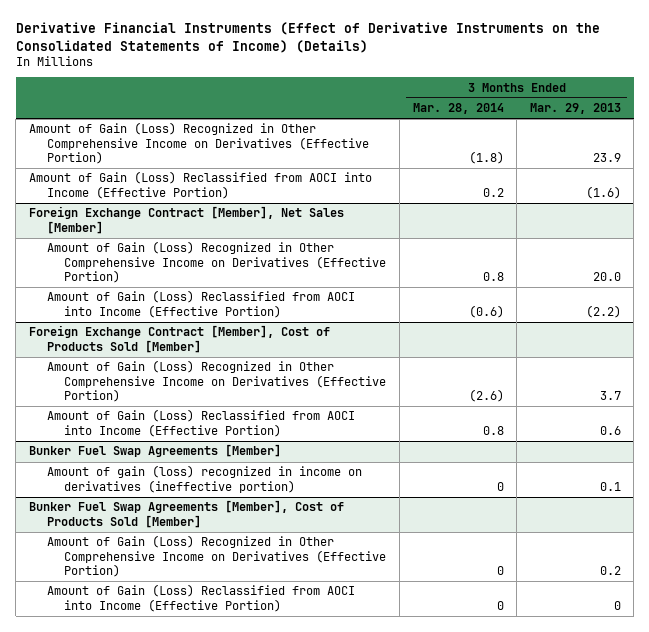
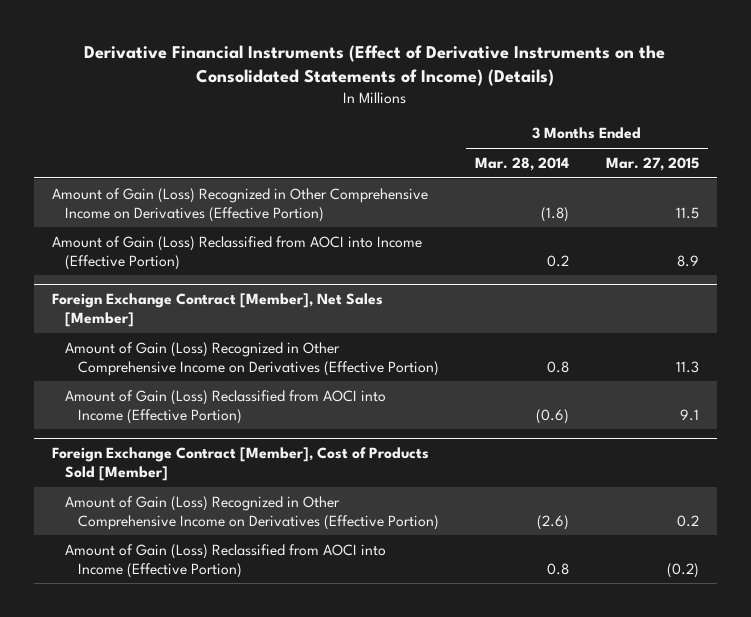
[529,103,621,115] Mar. 29, 2013 -> none
none -> [605,157,699,172] Mar. 27, 2015
[28,444,281,458] Bunker Fuel Swap Agreements [Member] -> none
[46,465,362,493] Amount of gain (loss) recognized in income on derivatives (ineffective portion) -> none
[28,500,344,528] Bunker Fuel Swap Agreements [Member], Cost of Products Sold [Member] -> none
[46,535,387,577] Amount of Gain (Loss) Recognized in Other Comprehensive Income on Derivatives (Effective Portion) -> none
[46,584,355,612] Amount of Gain (Loss) Reclassified from AOCI into Income (Effective Portion) -> none

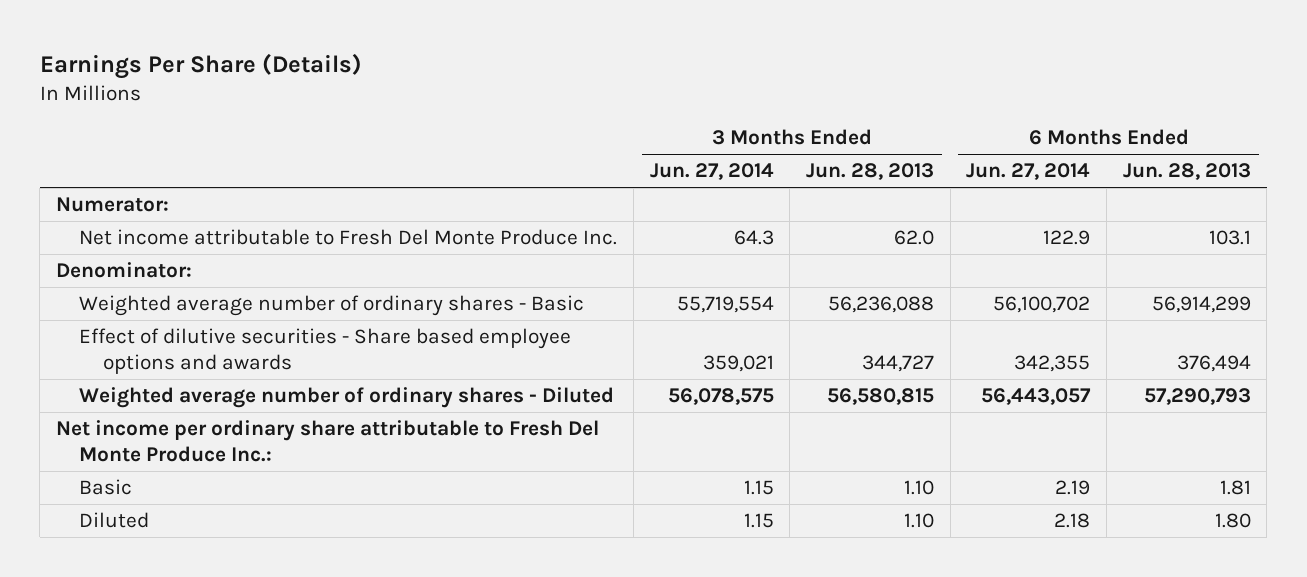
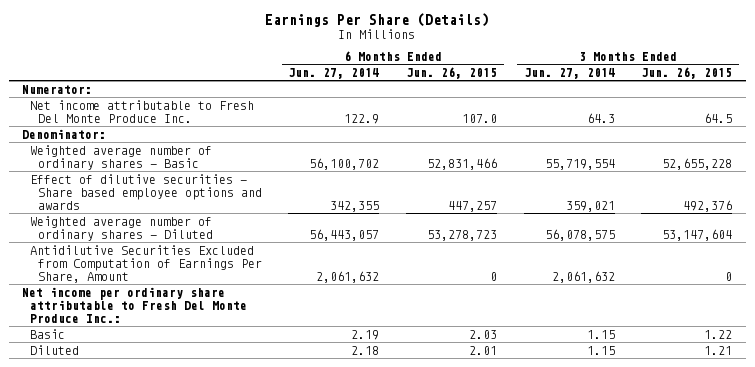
[805,163,934,181] Jun. 28, 2013 -> none
[1122,163,1251,181] Jun. 28, 2013 -> none
none -> [406,66,498,79] Jun. 26, 2015
none -> [641,66,733,79] Jun. 26, 2015
none -> [29,244,262,283] Antidilutive Securities Excluded from Computation of Earnings Per Share, Amount

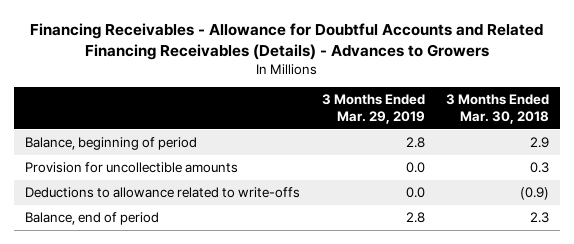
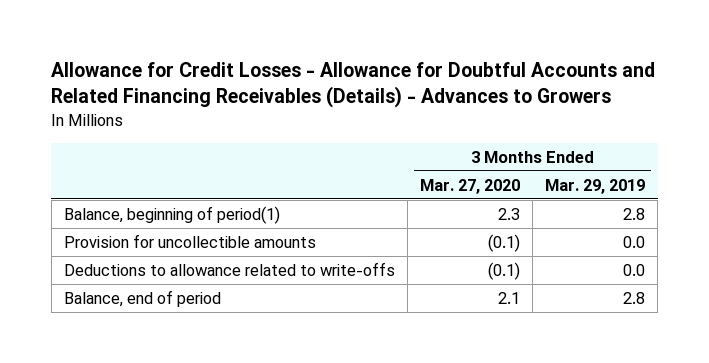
[30,22,544,60] Financing Receivables - Allowance for Doubtful Accounts and Related Financing Receivables (Details) - Advances to Growers -> [51,62,656,109] Allowance for Credit Losses - Allowance for Doubtful Accounts and Related Financing Receivables (Details) - Advances to Growers
[446,94,550,124] 3 Months Ended Mar. 30, 2018 -> none
none -> [419,178,520,194] Mar. 27, 2020
[24,137,197,151] Balance, beginning of period -> [63,205,280,224] Balance, beginning of period(1)

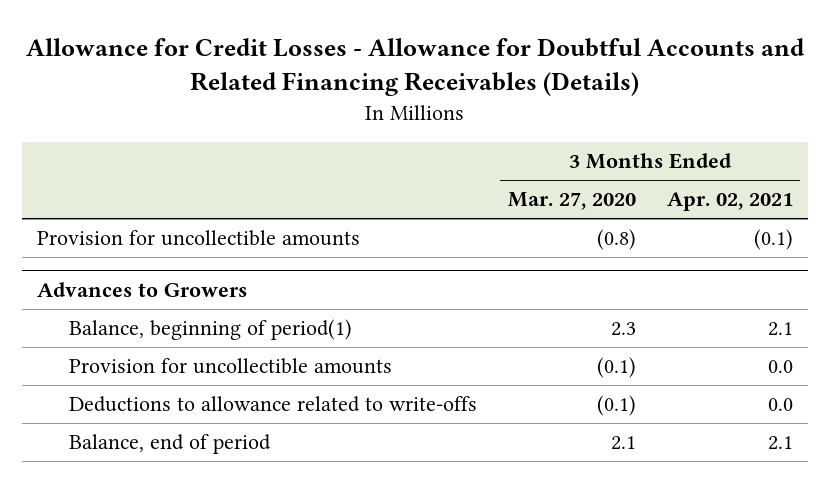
[51,62,656,109] Allowance for Credit Losses - Allowance for Doubtful Accounts and Related Financing Receivables (Details) - Advances to Growers -> [25,38,805,97] Allowance for Credit Losses - Allowance for Doubtful Accounts and Related Financing Receivables (Details)
[545,178,646,194] Mar. 29, 2019 -> none
none -> [666,192,793,212] Apr. 02, 2021
none -> [37,230,361,247] Provision for uncollectible amounts
none -> [37,282,248,298] Advances to Growers

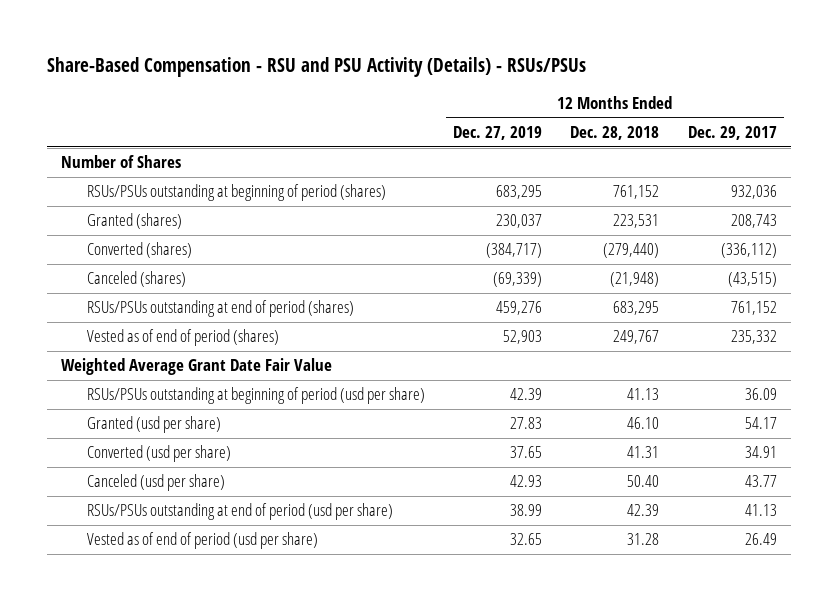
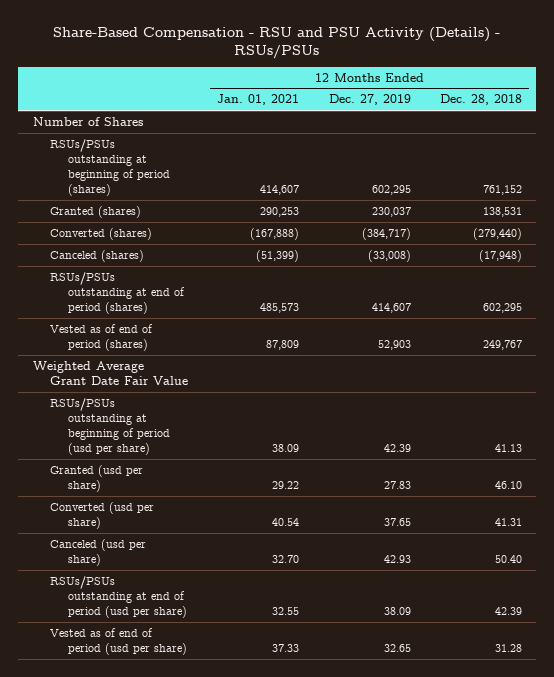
[687,125,777,140] Dec. 29, 2017 -> none
none -> [217,94,300,106] Jan. 01, 2021
[496,185,543,200] 683,295 -> [371,185,411,196] 602,295
[613,214,660,229] 223,531 -> [482,206,522,217] 138,531
[493,272,543,288] (69,339) -> [367,249,411,262] (33,008)
[610,272,660,288] (21,948) -> [478,249,522,262] (17,948)
[496,301,543,316] 459,276 -> [371,303,411,314] 414,607
[613,301,660,316] 683,295 -> [482,303,522,314] 602,295
[510,504,543,517] 38.99 -> [383,607,411,616] 38.09

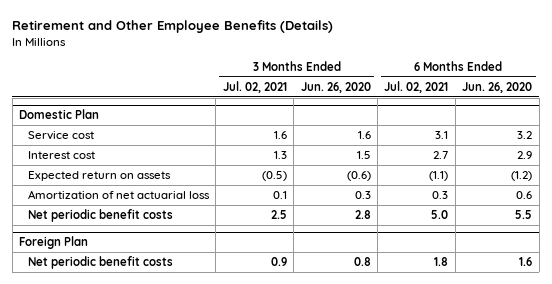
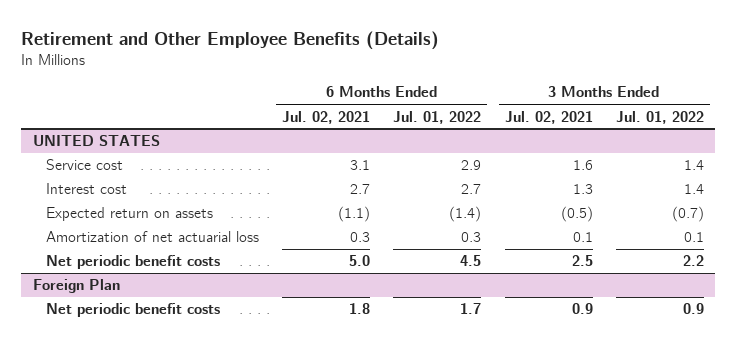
[300,81,371,93] Jun. 26, 2020 -> none
[462,81,533,93] Jun. 26, 2020 -> none
none -> [393,110,482,124] Jul. 01, 2022
none -> [615,110,704,124] Jul. 01, 2022
[19,109,100,120] Domestic Plan -> [32,135,160,147] UNITED STATES

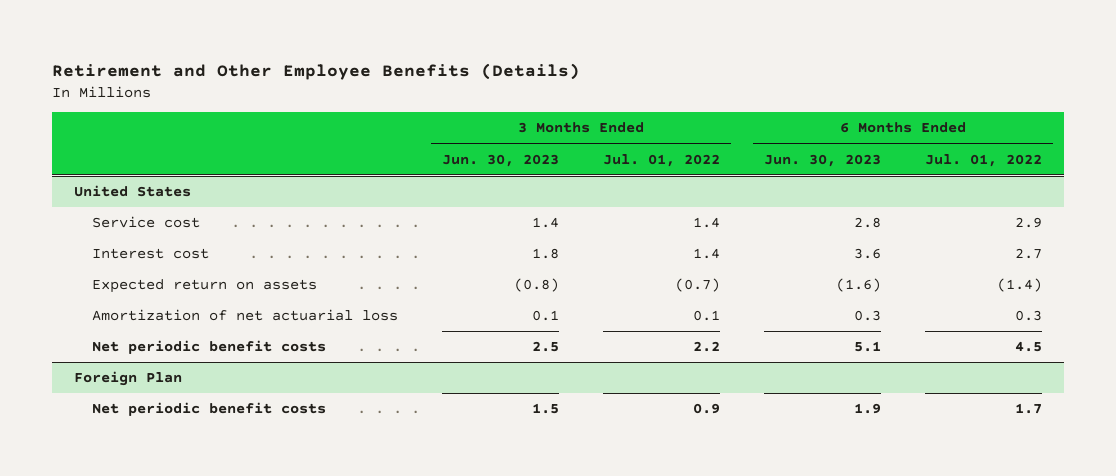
[281,110,370,124] Jul. 02, 2021 -> none
[504,110,593,124] Jul. 02, 2021 -> none
none -> [442,153,560,167] Jun. 30, 2023
none -> [764,153,882,167] Jun. 30, 2023
[32,135,160,147] UNITED STATES -> [73,185,191,198] United States

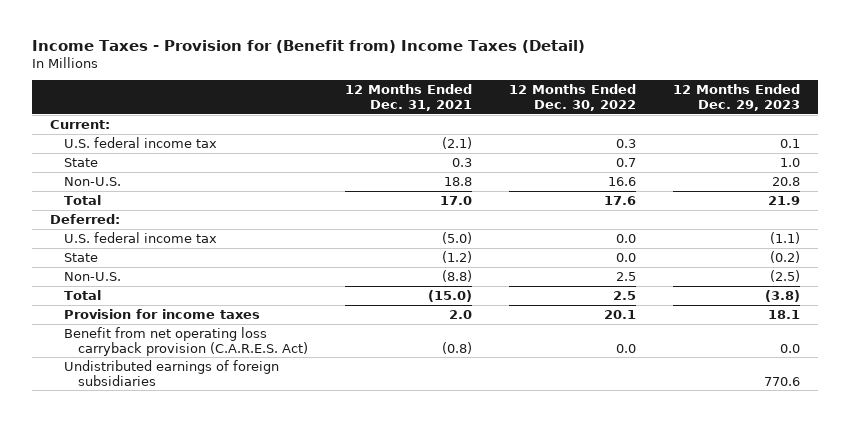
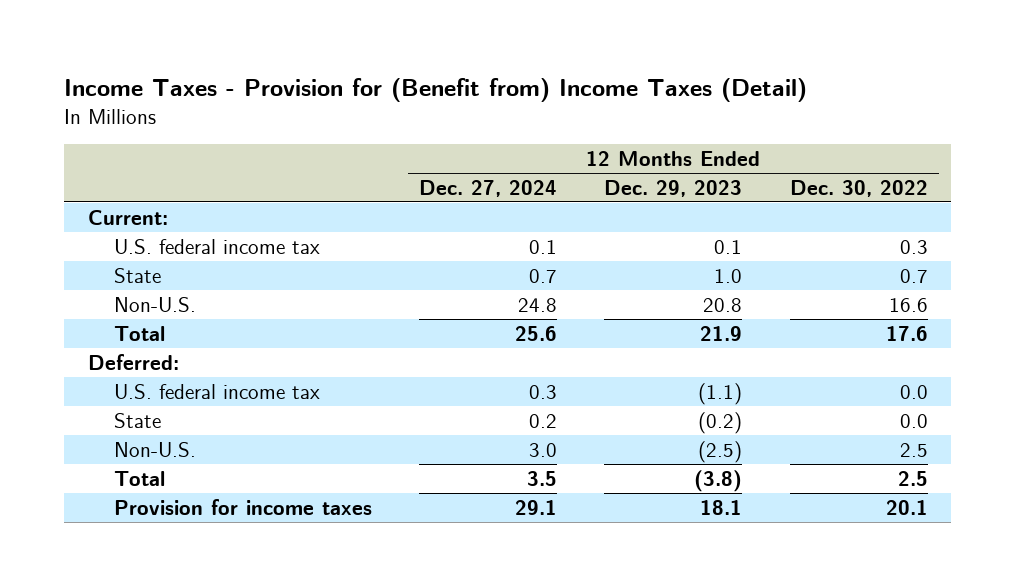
[344,84,472,111] 12 Months Ended Dec. 31, 2021 -> none
none -> [419,179,558,197] Dec. 27, 2024
[63,326,308,356] Benefit from net operating loss carryback provision (C.A.R.E.S. Act) -> none
[63,359,279,386] Undistributed earnings of foreign subsidiaries -> none

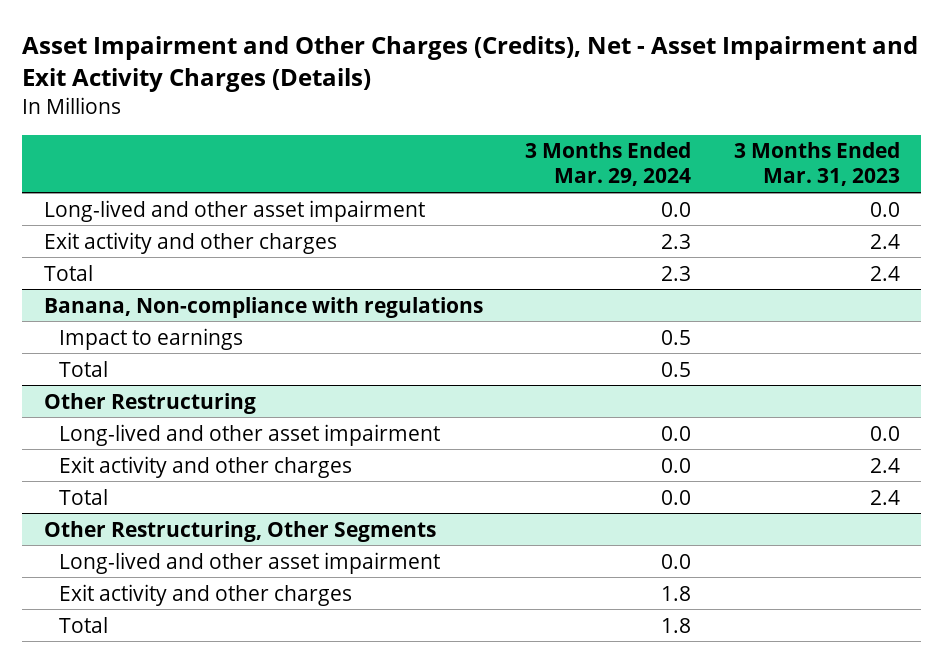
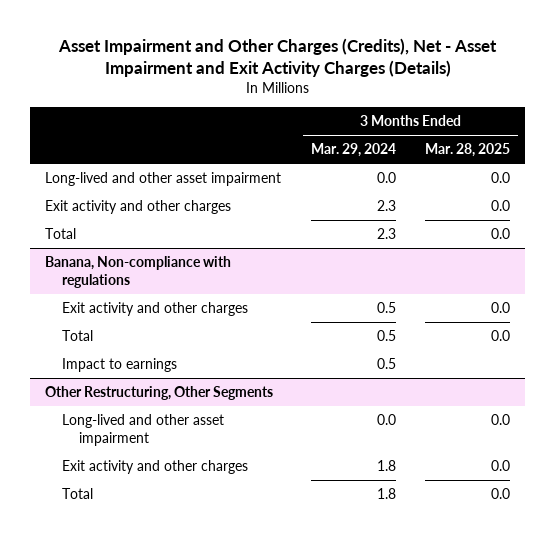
[733,142,900,187] 3 Months Ended Mar. 31, 2023 -> none
none -> [425,143,511,158] Mar. 28, 2025
none -> [62,302,249,317] Exit activity and other charges
[43,392,256,414] Other Restructuring -> none
[59,423,441,446] Long-lived and other asset impairment -> none
[59,455,353,478] Exit activity and other charges -> none
[59,488,109,505] Total -> none
[59,327,244,350] Impact to earnings -> [62,358,178,373] Impact to earnings

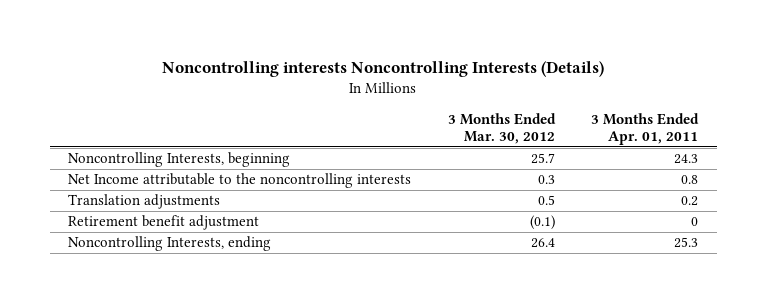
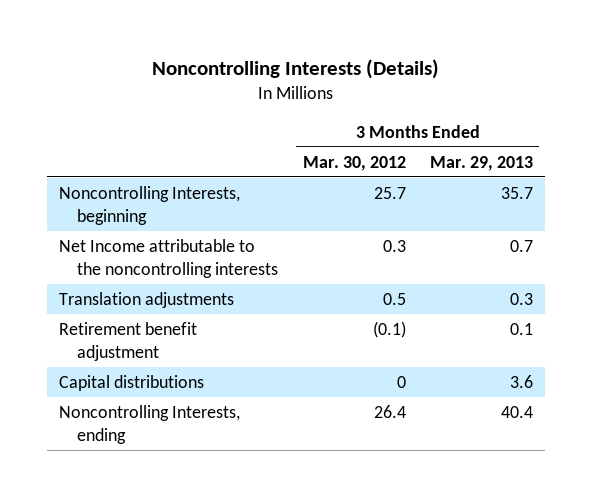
[162,61,605,78] Noncontrolling interests Noncontrolling Interests (Details) -> [151,58,439,79] Noncontrolling Interests (Details)
[591,112,700,145] 3 Months Ended Apr. 01, 2011 -> none
none -> [429,155,533,171] Mar. 29, 2013
none -> [58,374,204,391] Capital distributions

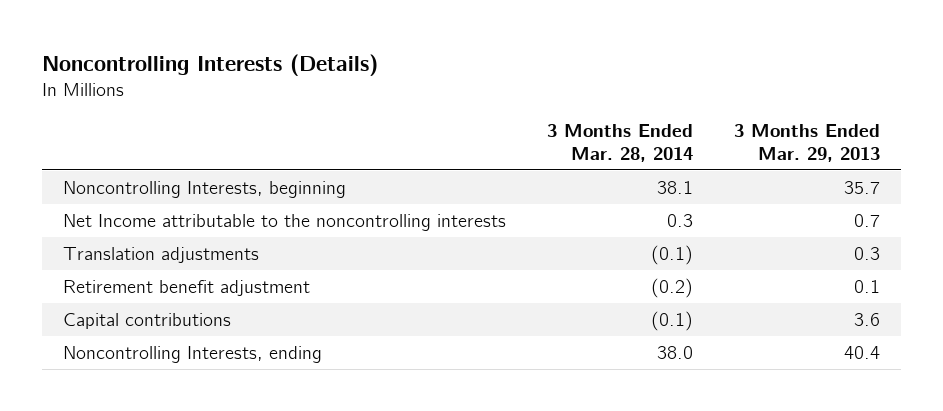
[302,155,406,171] Mar. 30, 2012 -> none
none -> [546,124,693,162] 3 Months Ended Mar. 28, 2014
[58,374,204,391] Capital distributions -> [62,312,231,329] Capital contributions

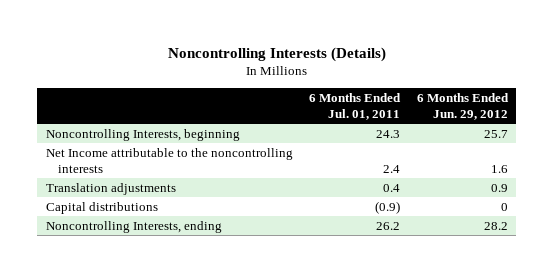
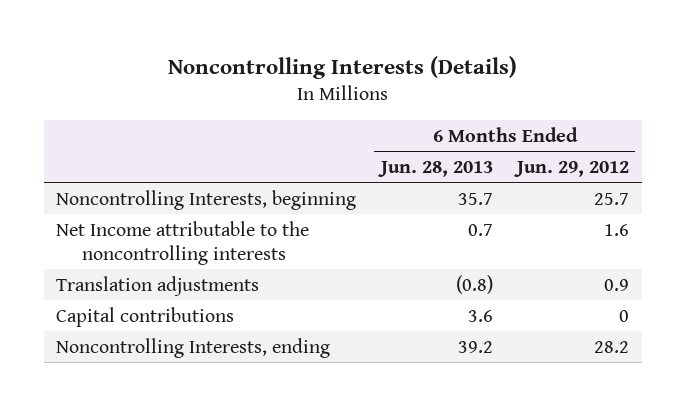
[309,92,402,120] 6 Months Ended Jul. 01, 2011 -> none
none -> [377,160,493,177] Jun. 28, 2013
[45,201,158,214] Capital distributions -> [55,306,234,327] Capital contributions

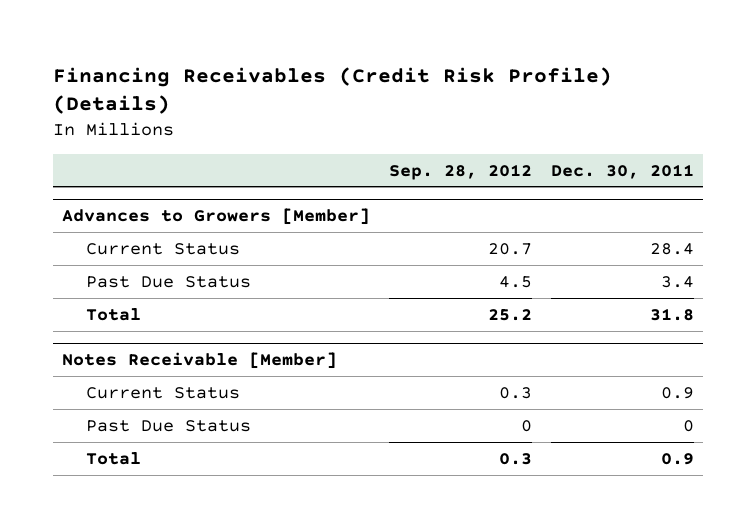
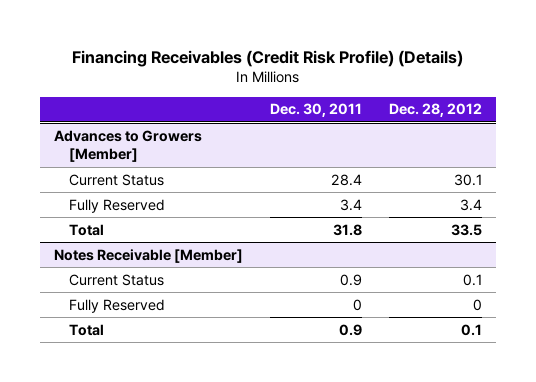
[388,163,532,180] Sep. 28, 2012 -> none
none -> [389,103,483,118] Dec. 28, 2012
[85,275,251,288] Past Due Status -> [69,198,166,213] Fully Reserved
[85,419,251,432] Past Due Status -> [69,298,166,313] Fully Reserved

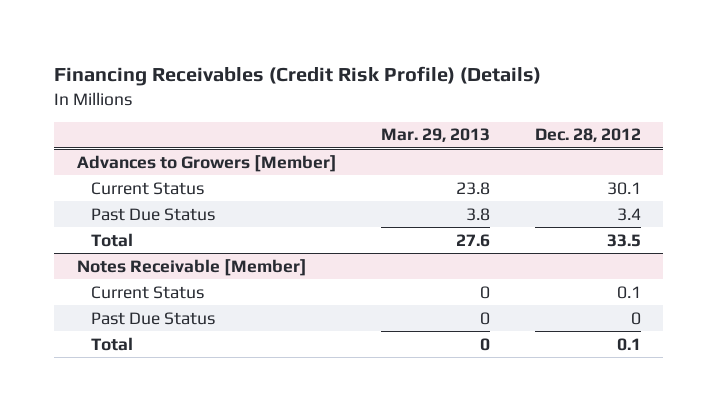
[270,103,363,118] Dec. 30, 2011 -> none
none -> [381,128,491,143] Mar. 29, 2013
[69,198,166,213] Fully Reserved -> [90,207,215,221] Past Due Status
[69,298,166,313] Fully Reserved -> [90,311,215,325] Past Due Status

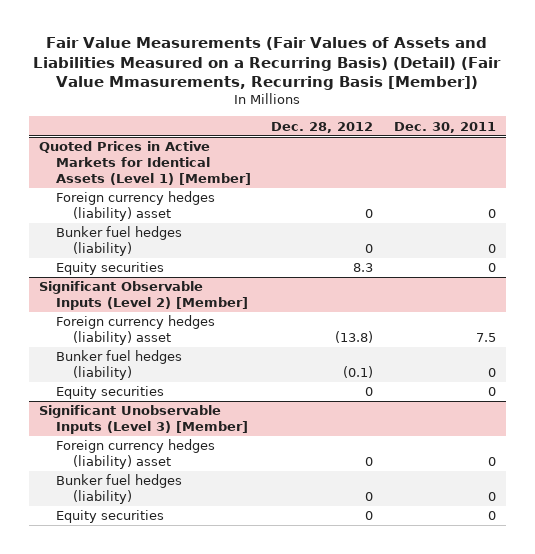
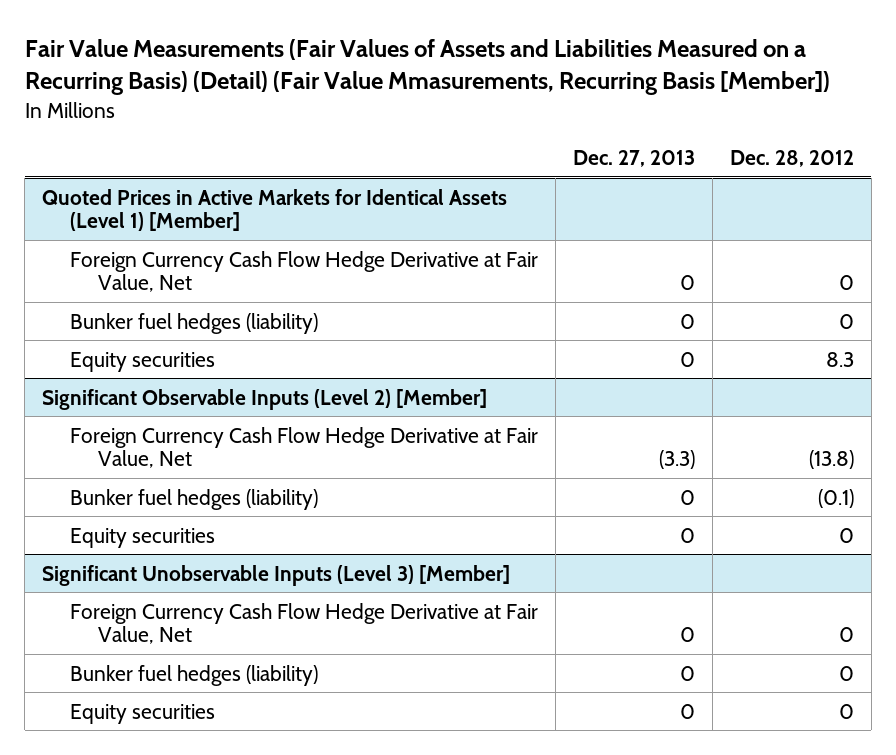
[393,121,496,133] Dec. 30, 2011 -> none
none -> [572,149,695,167] Dec. 27, 2013
[55,191,215,222] Foreign currency hedges (liability) asset -> [70,250,539,293] Foreign Currency Cash Flow Hedge Derivative at Fair Value, Net
[55,315,215,346] Foreign currency hedges (liability) asset -> [70,426,539,469] Foreign Currency Cash Flow Hedge Derivative at Fair Value, Net
[55,439,215,470] Foreign currency hedges (liability) asset -> [70,602,539,645] Foreign Currency Cash Flow Hedge Derivative at Fair Value, Net

